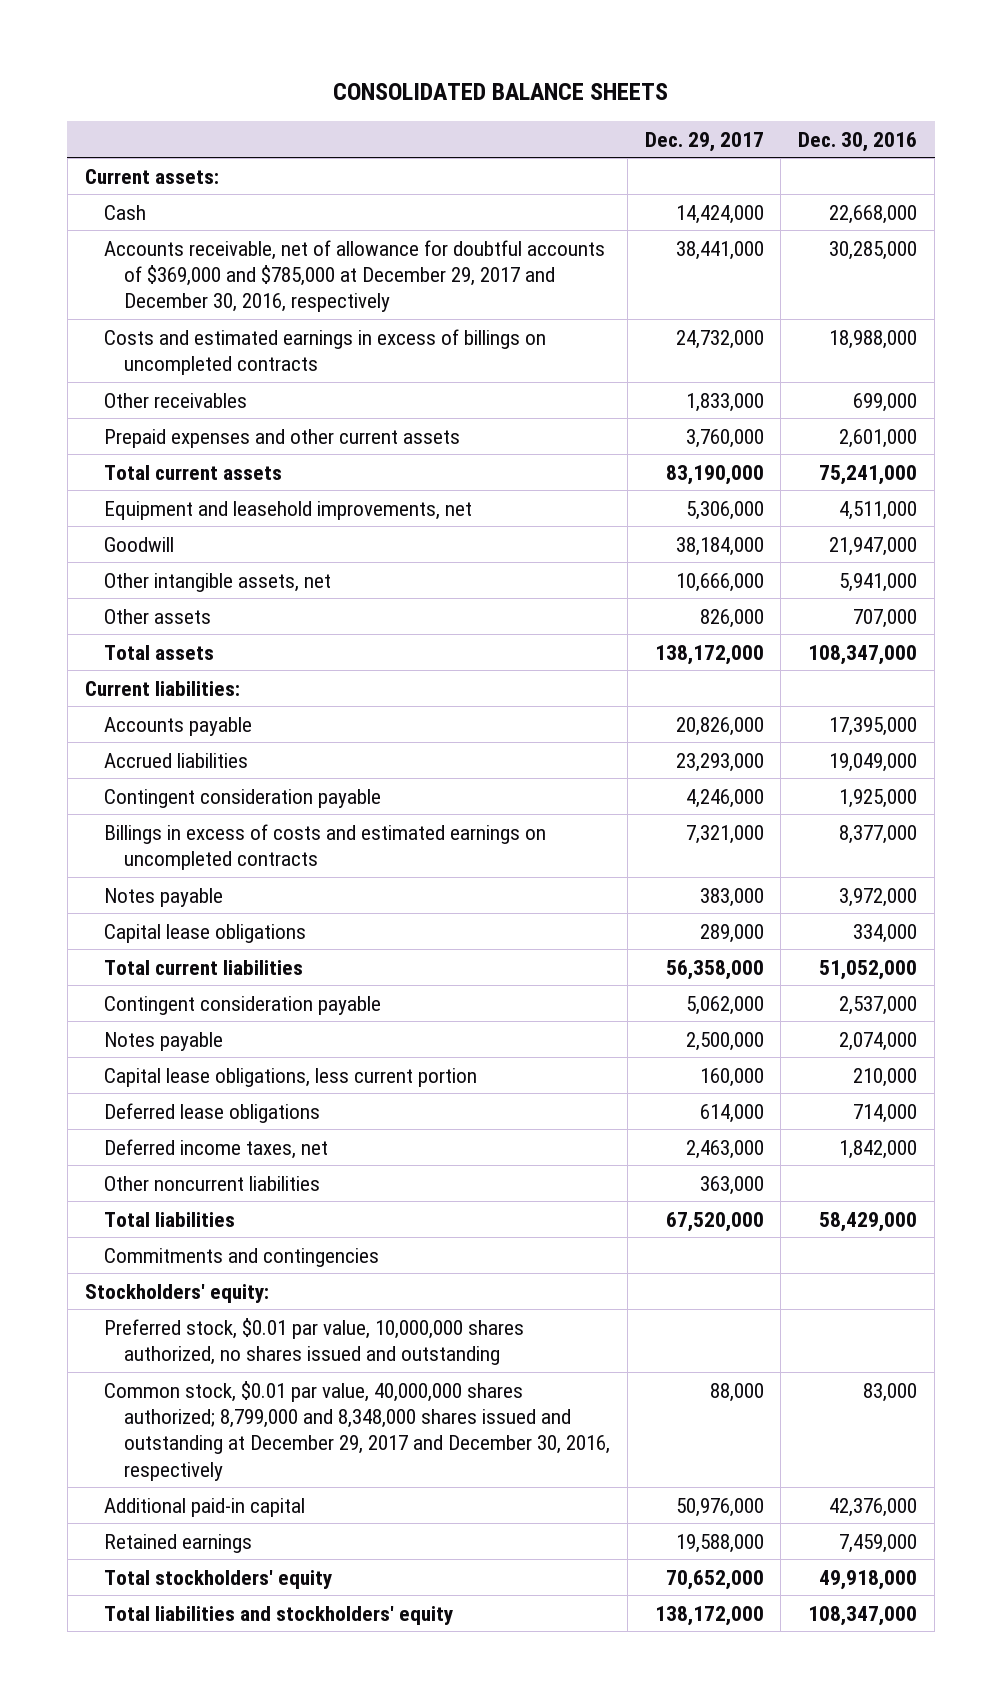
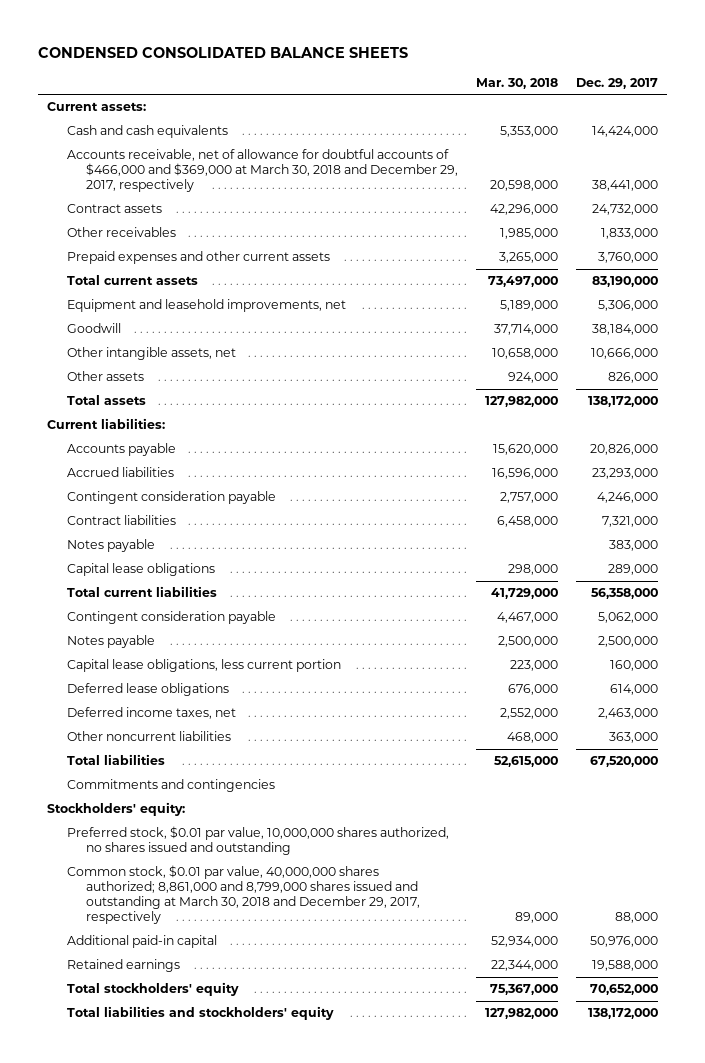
[332,82,668,100] CONSOLIDATED BALANCE SHEETS -> [38,46,409,58] CONDENSED CONSOLIDATED BALANCE SHEETS
[798,131,918,152] Dec. 30, 2016 -> none
none -> [476,77,559,89] Mar. 30, 2018
[104,204,147,220] Cash -> [66,125,228,139] Cash and cash equivalents
[104,239,606,313] Accounts receivable, net of allowance for doubtful accounts of $369,000 and $785,000 at December 29, 2017 and December 30, 2016, respectively -> [66,149,459,193] Accounts receivable, net of allowance for doubtful accounts of $466,000 and $369,000 at March 30, 2018 and December 29, 2017, respectively
[104,328,547,375] Costs and estimated earnings in excess of billings on uncompleted contracts -> [66,204,162,214] Contract assets
[104,823,547,870] Billings in excess of costs and estimated earnings on uncompleted contracts -> [66,515,176,526] Contract liabilities
[104,1380,611,1481] Common stock, $0.01 par value, 40,000,000 shares authorized; 8,799,000 and 8,348,000 shares issued and outstanding at December 29, 2017 and December 30, 2016, respectively -> [66,865,421,925] Common stock, $0.01 par value, 40,000,000 shares authorized; 8,861,000 and 8,799,000 shares issued and outstanding at March 30, 2018 and December 29, 2017, respectively

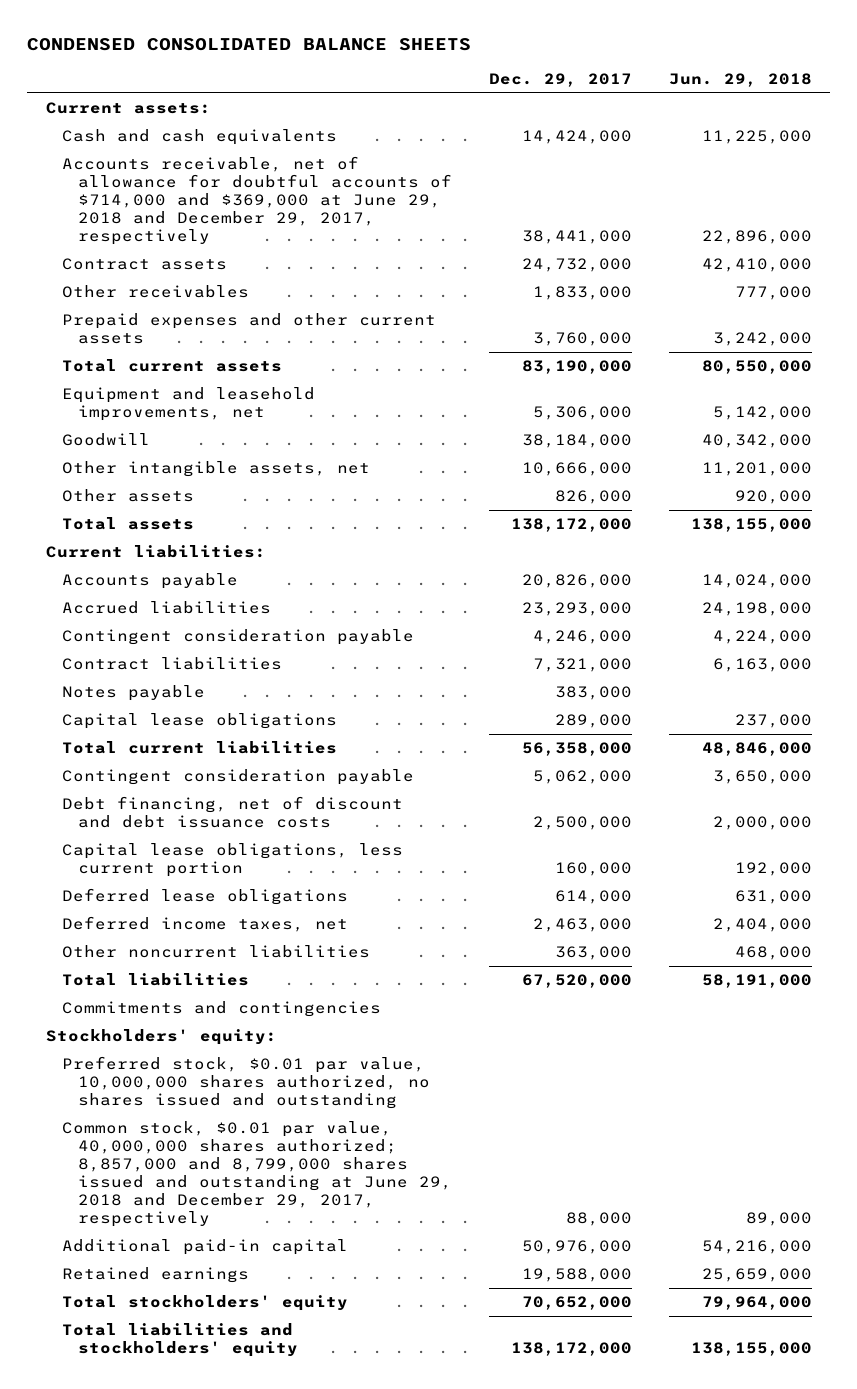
[476,77,559,89] Mar. 30, 2018 -> none
none -> [668,73,812,88] Jun. 29, 2018
[66,149,459,193] Accounts receivable, net of allowance for doubtful accounts of $466,000 and $369,000 at March 30, 2018 and December 29, 2017, respectively -> [61,156,453,246] Accounts receivable, net of allowance for doubtful accounts of $714,000 and $369,000 at June 29, 2018 and December 29, 2017, respectively
[66,635,155,649] Notes payable -> [61,796,403,829] Debt financing, net of discount and debt issuance costs
[66,865,421,925] Common stock, $0.01 par value, 40,000,000 shares authorized; 8,861,000 and 8,799,000 shares issued and outstanding at March 30, 2018 and December 29, 2017, respectively -> [61,1121,453,1228] Common stock, $0.01 par value, 40,000,000 shares authorized; 8,857,000 and 8,799,000 shares issued and outstanding at June 29, 2018 and December 29, 2017, respectively

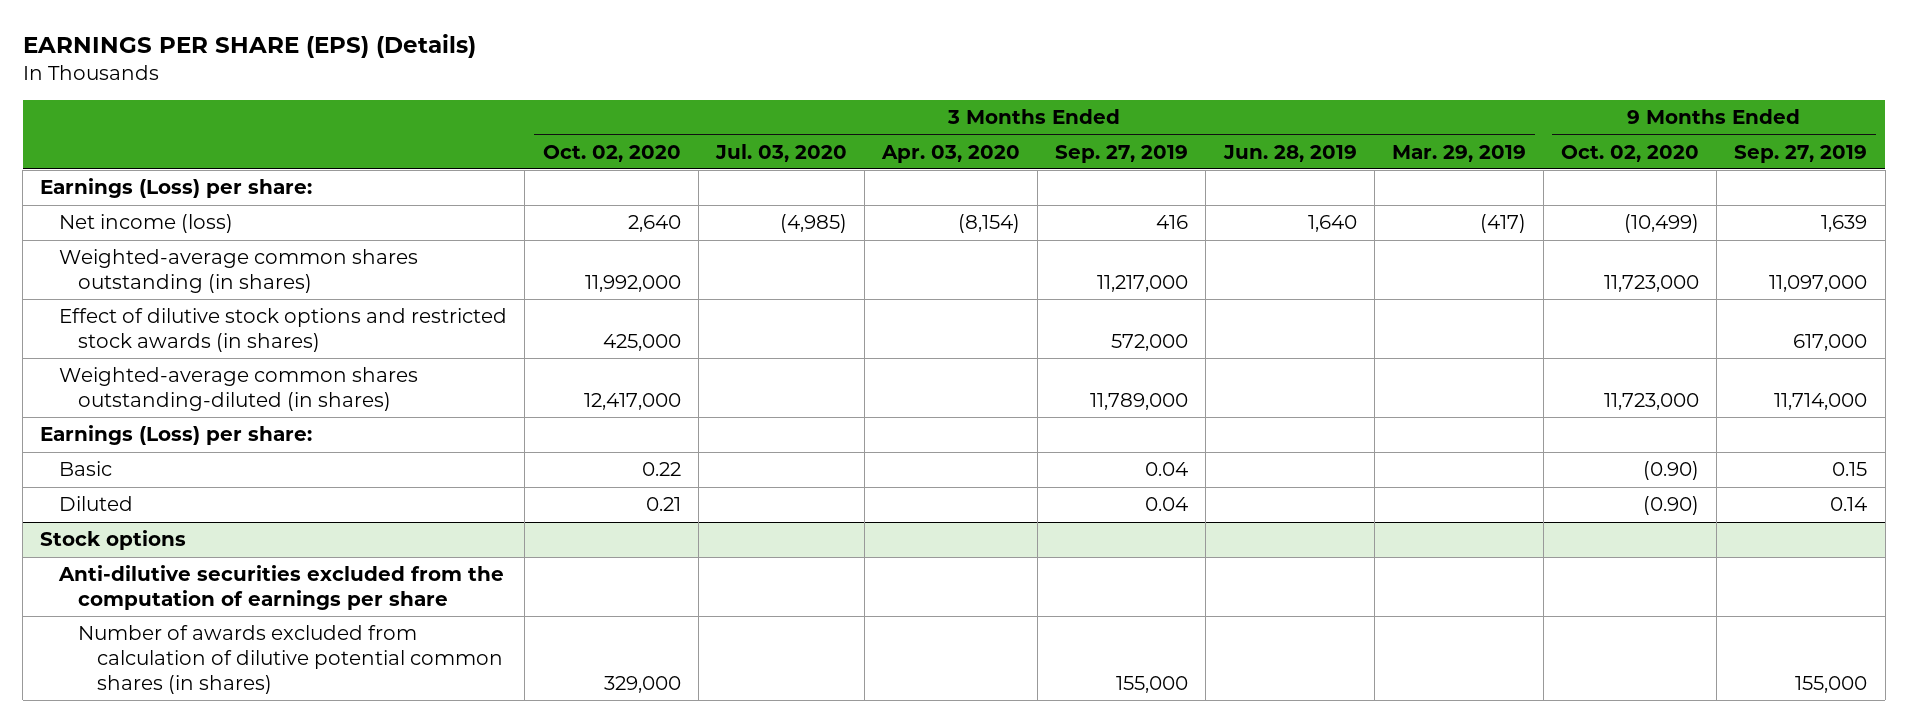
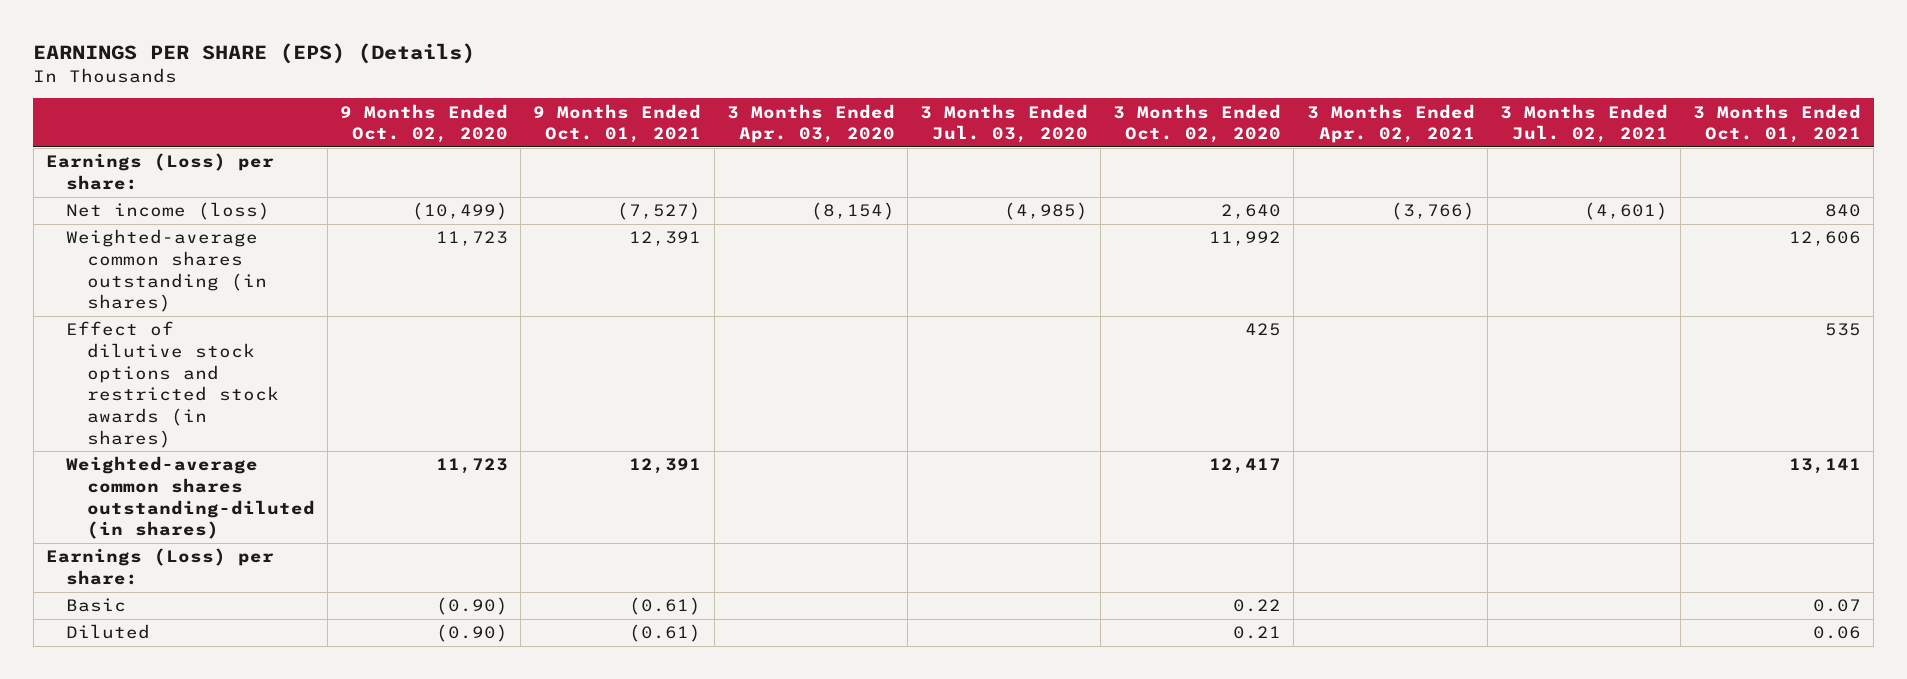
[1055,144,1189,163] Sep. 27, 2019 -> none
[1222,144,1357,162] Jun. 28, 2019 -> none
[1391,144,1526,162] Mar. 29, 2019 -> none
[1734,144,1868,163] Sep. 27, 2019 -> none
none -> [533,103,702,144] 9 Months Ended Oct. 01, 2021
none -> [1306,103,1475,144] 3 Months Ended Apr. 02, 2021
none -> [1499,103,1668,144] 3 Months Ended Jul. 02, 2021
none -> [1693,103,1862,144] 3 Months Ended Oct. 01, 2021
[584,275,681,293] 11,992,000 -> [1209,231,1282,247] 11,992
[1604,275,1700,293] 11,723,000 -> [436,231,509,247] 11,723
[602,334,681,352] 425,000 -> [1245,323,1282,337] 425
[583,393,681,411] 12,417,000 -> [1209,458,1282,475] 12,417
[1604,393,1700,411] 11,723,000 -> [436,458,509,475] 11,723
[40,530,187,551] Stock options -> none
[58,565,505,611] Anti-dilutive securities excluded from the computation of earnings per share -> none
[78,625,504,695] Number of awards excluded from calculation of dilutive potential common shares (in shares) -> none

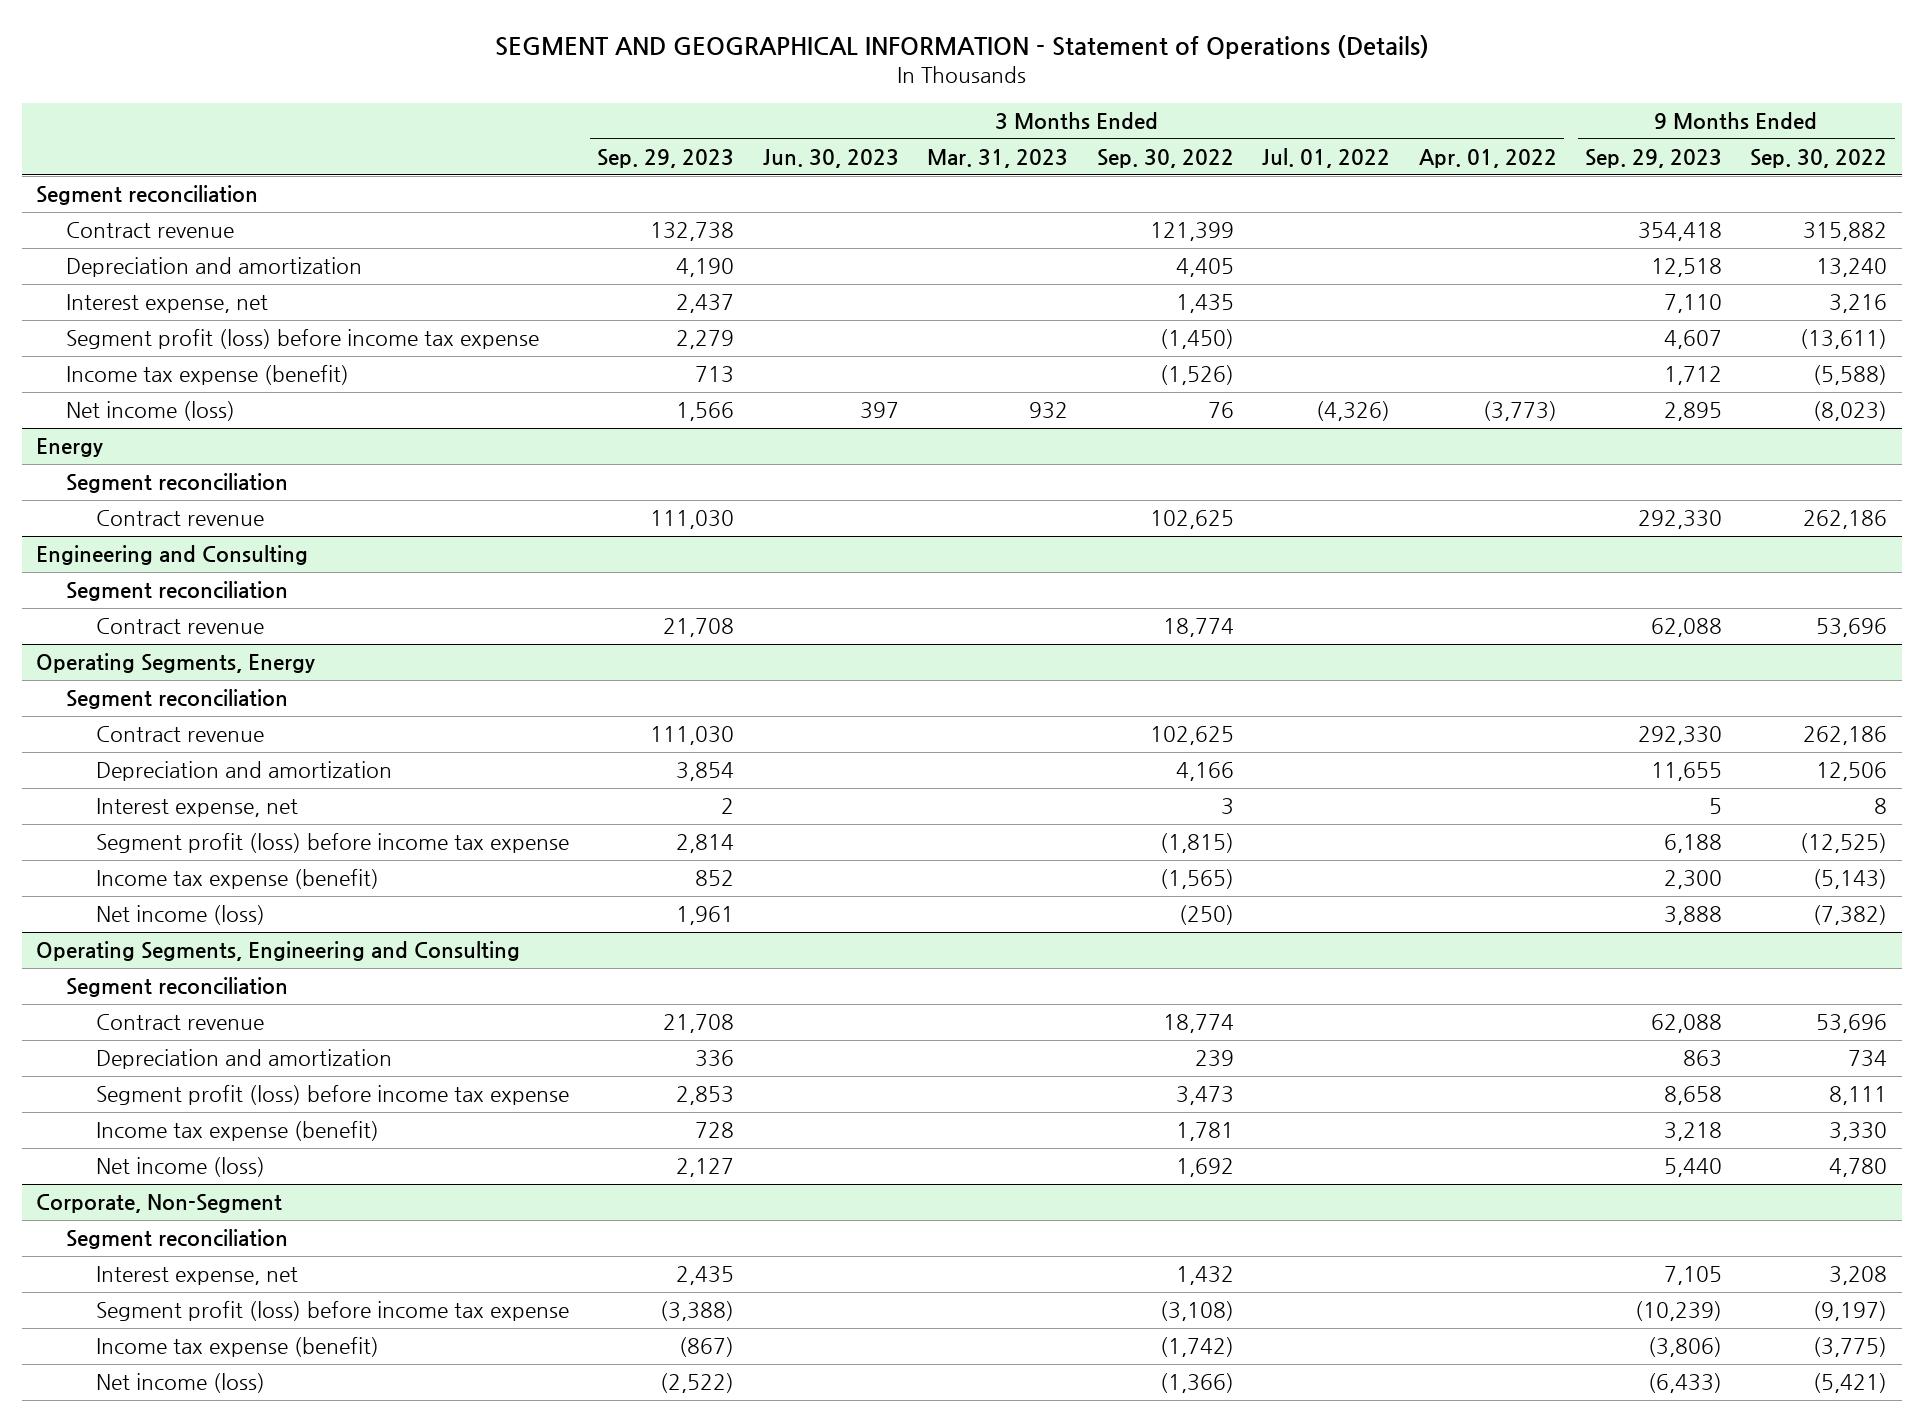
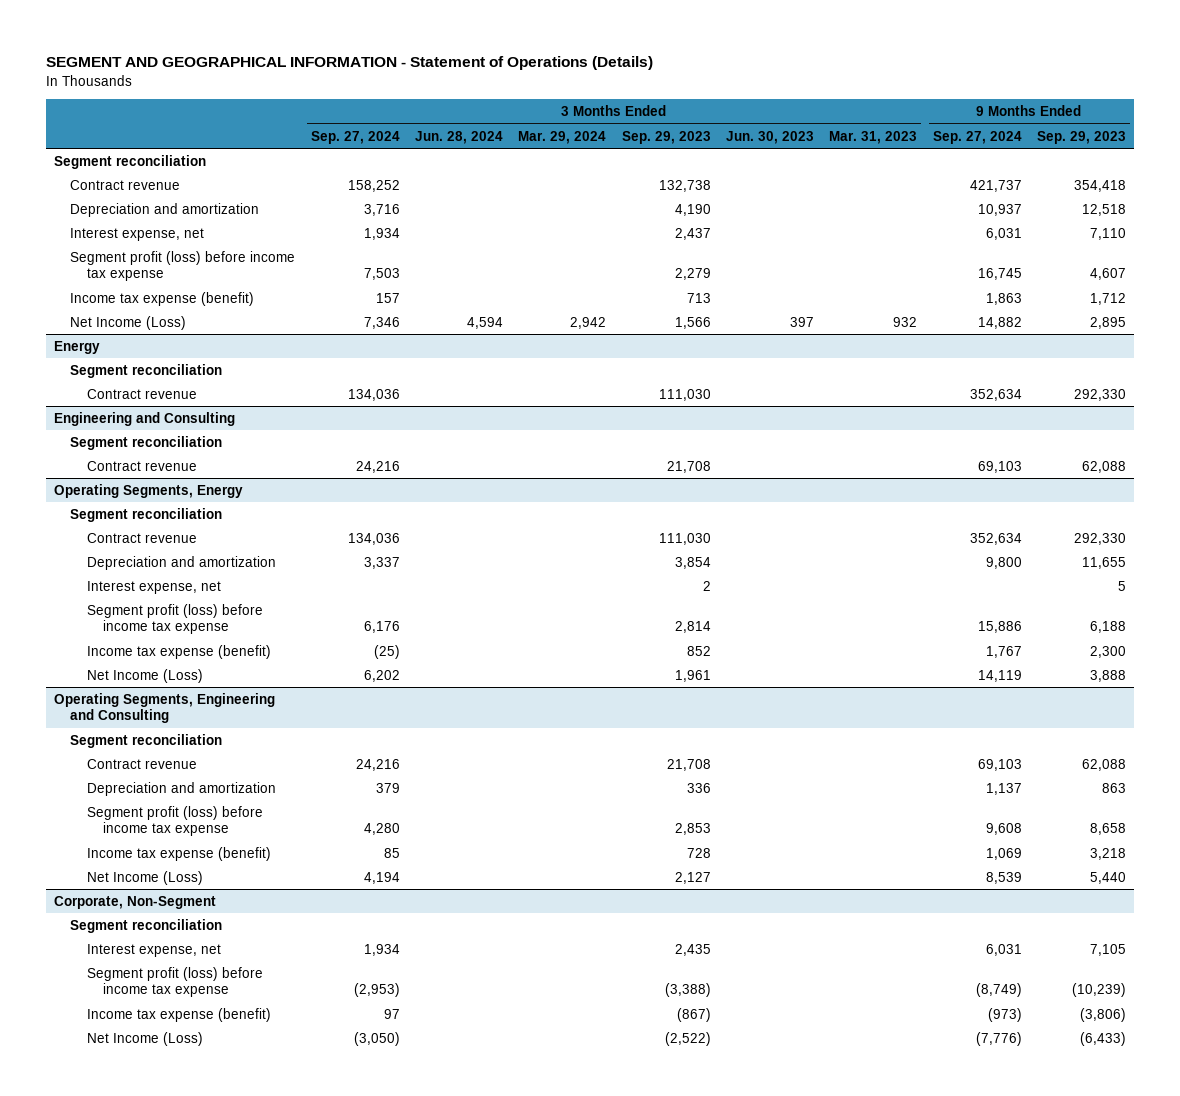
[1096,149,1234,169] Sep. 30, 2022 -> none
[1262,148,1391,169] Jul. 01, 2022 -> none
[1418,149,1557,169] Apr. 01, 2022 -> none
[1750,149,1888,169] Sep. 30, 2022 -> none
none -> [310,130,400,144] Sep. 27, 2024
none -> [414,130,503,144] Jun. 28, 2024
none -> [518,130,607,144] Mar. 29, 2024
none -> [932,130,1022,144] Sep. 27, 2024
[65,401,235,422] Net income (loss) -> [70,315,187,330] Net Income (Loss)
[95,905,265,926] Net income (loss) -> [86,668,203,683] Net Income (Loss)
[95,1157,265,1178] Net income (loss) -> [86,870,203,885] Net Income (Loss)
[95,1373,265,1394] Net income (loss) -> [86,1031,203,1046] Net Income (Loss)

